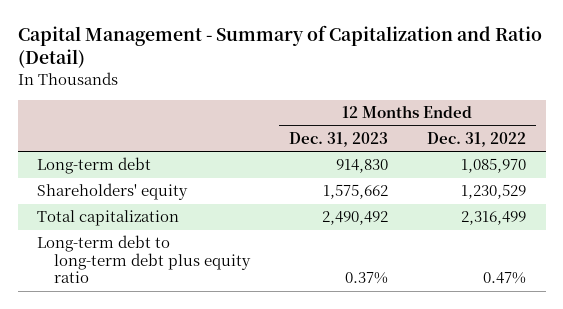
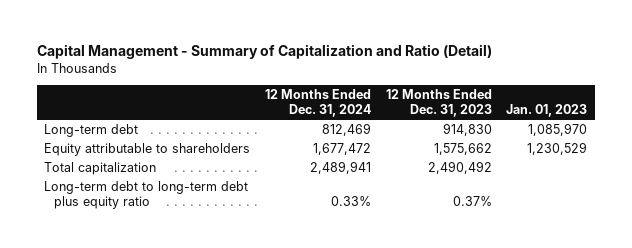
[426,132,526,148] Dec. 31, 2022 -> none
none -> [264,89,371,118] 12 Months Ended Dec. 31, 2024
none -> [506,104,588,118] Jan. 01, 2023
[37,183,189,201] Shareholders' equity -> [44,142,251,156] Equity attributable to shareholders

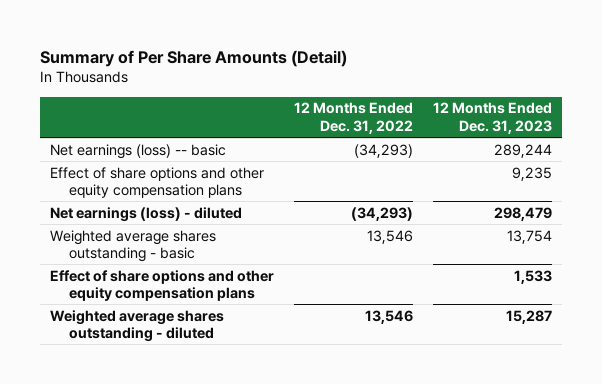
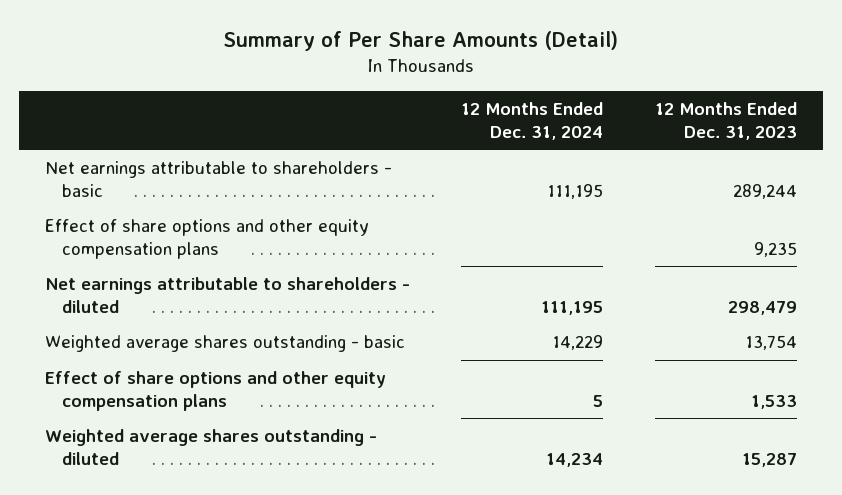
[293,102,413,134] 12 Months Ended Dec. 31, 2022 -> none
none -> [461,102,604,140] 12 Months Ended Dec. 31, 2024
[50,143,227,159] Net earnings (loss) -- basic -> [44,161,392,197] Net earnings attributable to shareholders - basic
[50,206,243,222] Net earnings (loss) - diluted -> [44,277,410,313] Net earnings attributable to shareholders - diluted

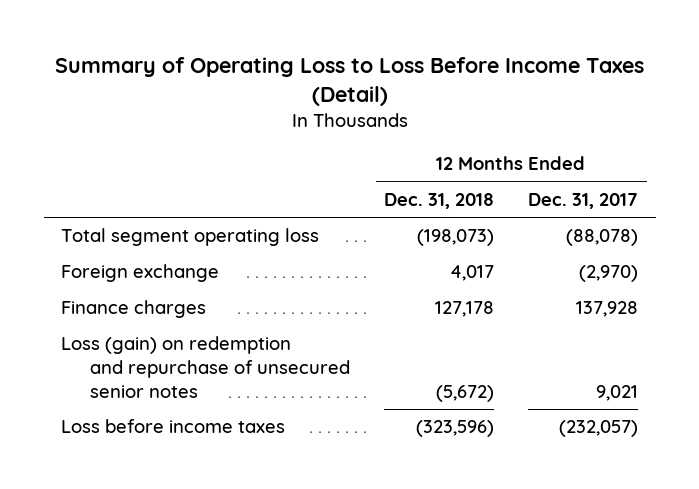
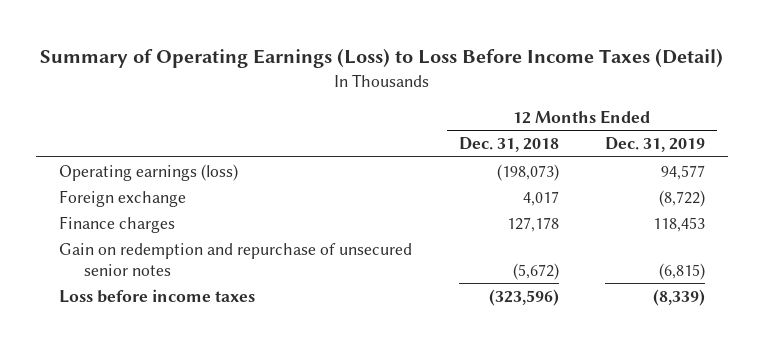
[54,56,644,107] Summary of Operating Loss to Loss Before Income Taxes (Detail) -> [40,48,724,69] Summary of Operating Earnings (Loss) to Loss Before Income Taxes (Detail)
[528,193,639,210] Dec. 31, 2017 -> none
none -> [605,137,706,153] Dec. 31, 2019
[61,228,320,247] Total segment operating loss -> [59,163,239,181] Operating earnings (loss)
[61,336,350,399] Loss (gain) on redemption and repurchase of unsecured senior notes -> [59,242,413,276] Gain on redemption and repurchase of unsecured senior notes

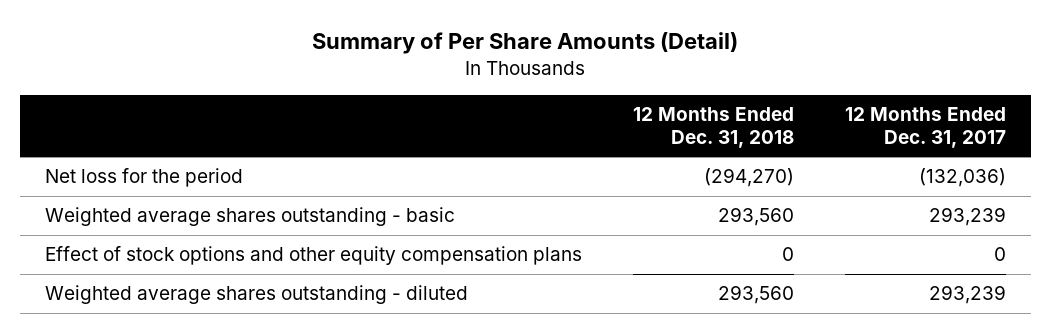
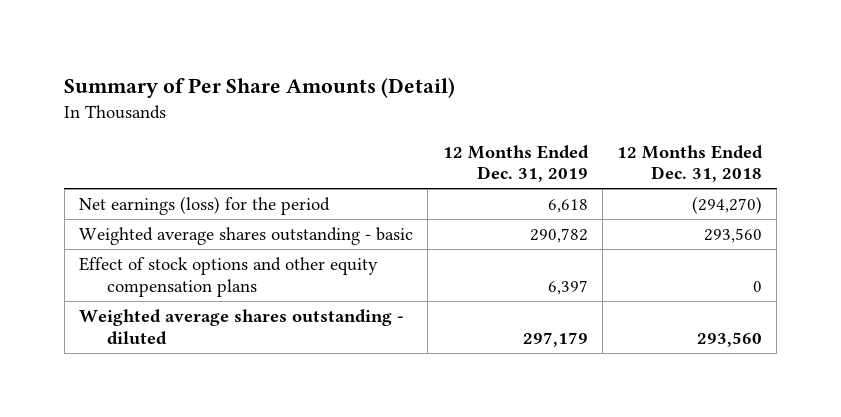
[844,106,1006,149] 12 Months Ended Dec. 31, 2017 -> none
none -> [442,144,589,183] 12 Months Ended Dec. 31, 2019
[45,168,244,188] Net loss for the period -> [78,196,330,216] Net earnings (loss) for the period

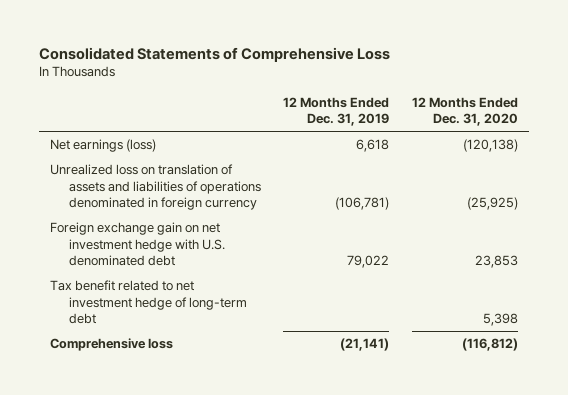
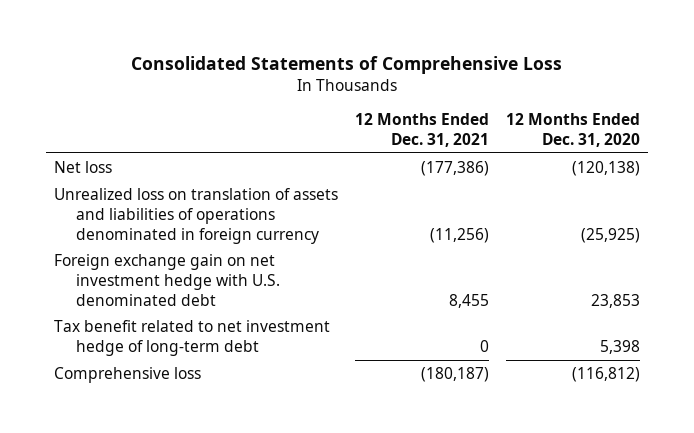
[283,96,390,127] 12 Months Ended Dec. 31, 2019 -> none
none -> [355,113,490,147] 12 Months Ended Dec. 31, 2021
[50,139,157,153] Net earnings (loss) -> [54,161,113,174] Net loss

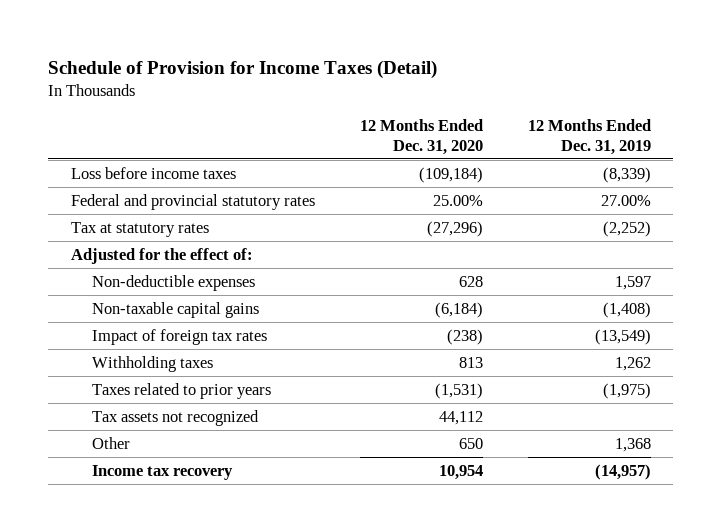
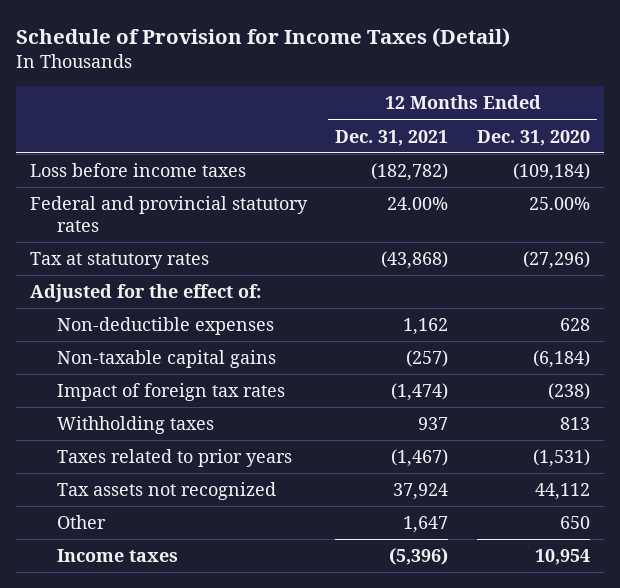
[527,118,651,155] 12 Months Ended Dec. 31, 2019 -> none
none -> [335,129,449,146] Dec. 31, 2021
[92,464,234,480] Income tax recovery -> [56,549,178,563] Income taxes

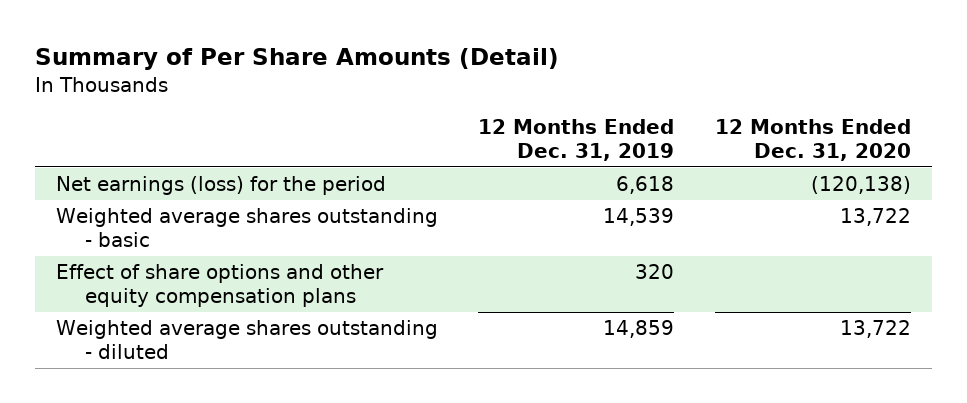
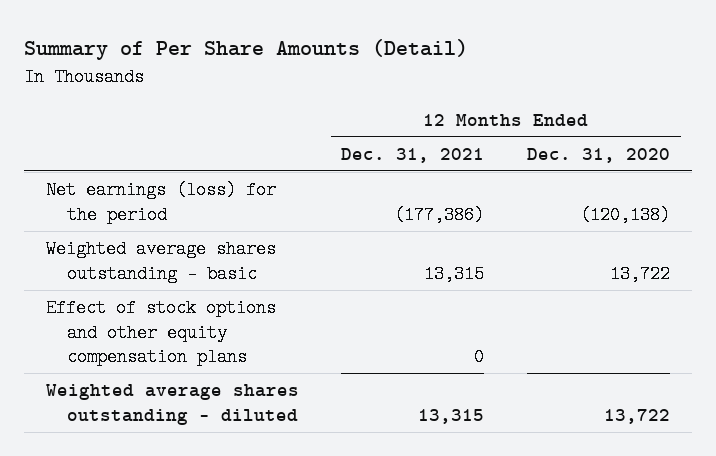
[478,119,675,162] 12 Months Ended Dec. 31, 2019 -> none
none -> [341,147,485,163] Dec. 31, 2021
[55,264,384,308] Effect of share options and other equity compensation plans -> [45,299,276,367] Effect of stock options and other equity compensation plans

